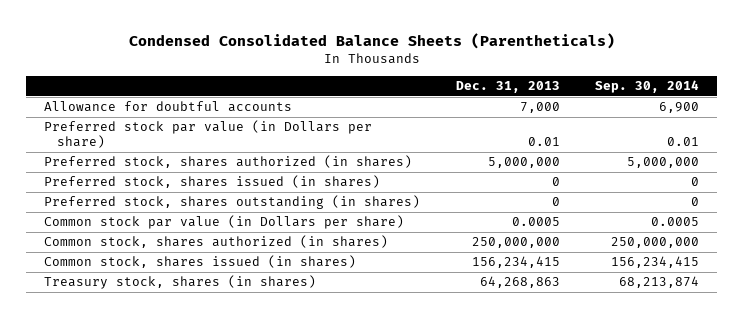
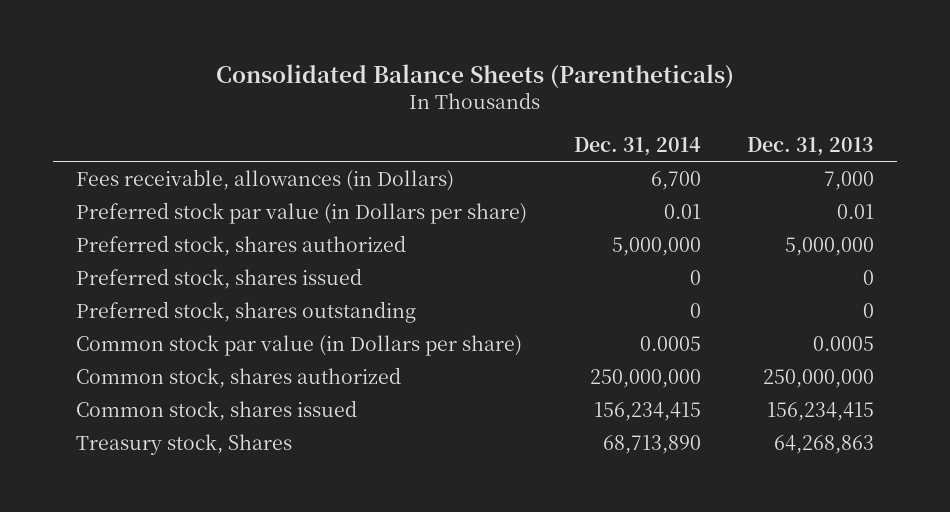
[128,32,615,49] Condensed Consolidated Balance Sheets (Parentheticals) -> [216,64,735,89] Consolidated Balance Sheets (Parentheticals)
[595,80,700,94] Sep. 30, 2014 -> none
none -> [573,137,701,157] Dec. 31, 2014
[43,101,292,113] Allowance for doubtful accounts -> [76,168,455,191] Fees receivable, allowances (in Dollars)
[43,155,412,169] Preferred stock, shares authorized (in shares) -> [76,234,407,256] Preferred stock, shares authorized
[43,175,380,189] Preferred stock, shares issued (in shares) -> [76,267,363,289] Preferred stock, shares issued
[43,195,420,210] Preferred stock, shares outstanding (in shares) -> [76,300,417,323] Preferred stock, shares outstanding
[43,235,388,249] Common stock, shares authorized (in shares) -> [76,366,402,388] Common stock, shares authorized
[43,255,356,269] Common stock, shares issued (in shares) -> [76,399,358,421] Common stock, shares issued
[43,275,316,290] Treasury stock, shares (in shares) -> [76,433,293,455] Treasury stock, Shares

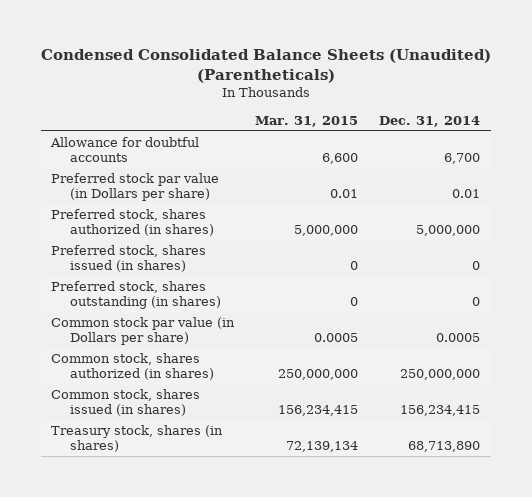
[216,64,735,89] Consolidated Balance Sheets (Parentheticals) -> [40,49,491,83] Condensed Consolidated Balance Sheets (Unaudited) (Parentheticals)
[746,137,874,157] Dec. 31, 2013 -> none
none -> [255,115,359,127] Mar. 31, 2015
[76,168,455,191] Fees receivable, allowances (in Dollars) -> [50,137,200,162] Allowance for doubtful accounts
[76,234,407,256] Preferred stock, shares authorized -> [51,209,215,236] Preferred stock, shares authorized (in shares)
[76,267,363,289] Preferred stock, shares issued -> [51,245,207,272] Preferred stock, shares issued (in shares)
[76,300,417,323] Preferred stock, shares outstanding -> [51,281,222,309] Preferred stock, shares outstanding (in shares)
[76,366,402,388] Common stock, shares authorized -> [51,353,215,380] Common stock, shares authorized (in shares)
[76,399,358,421] Common stock, shares issued -> [51,389,201,416] Common stock, shares issued (in shares)
[76,433,293,455] Treasury stock, Shares -> [51,425,224,452] Treasury stock, shares (in shares)

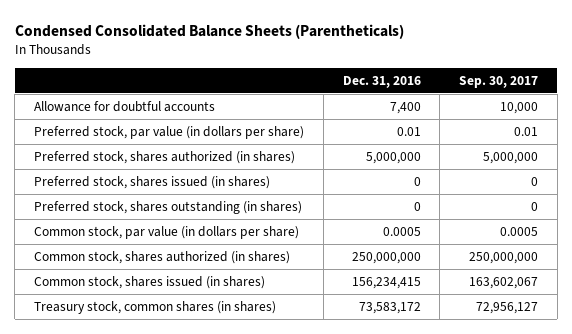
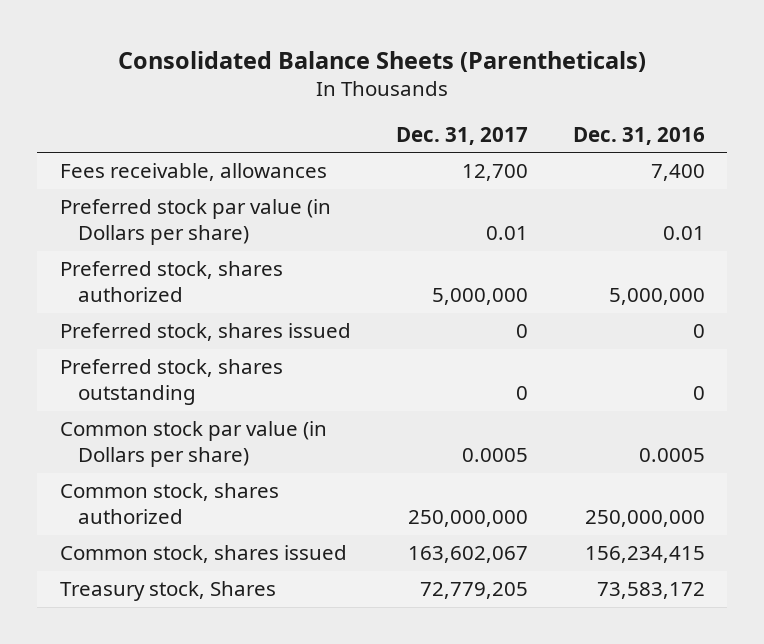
[14,24,404,40] Condensed Consolidated Balance Sheets (Parentheticals) -> [118,50,647,72] Consolidated Balance Sheets (Parentheticals)
[458,75,538,88] Sep. 30, 2017 -> none
none -> [395,127,528,146] Dec. 31, 2017
[34,100,216,112] Allowance for doubtful accounts -> [59,163,327,182] Fees receivable, allowances
[34,125,305,139] Preferred stock, par value (in dollars per share) -> [59,199,331,246] Preferred stock par value (in Dollars per share)
[34,150,296,164] Preferred stock, shares authorized (in shares) -> [59,261,283,303] Preferred stock, shares authorized
[34,175,271,189] Preferred stock, shares issued (in shares) -> [59,323,351,342] Preferred stock, shares issued
[34,200,303,214] Preferred stock, shares outstanding (in shares) -> [59,359,283,406] Preferred stock, shares outstanding
[34,225,300,239] Common stock, par value (in dollars per share) -> [59,421,327,468] Common stock par value (in Dollars per share)
[34,250,291,264] Common stock, shares authorized (in shares) -> [59,483,279,525] Common stock, shares authorized
[34,275,266,289] Common stock, shares issued (in shares) -> [59,545,347,564] Common stock, shares issued
[34,300,277,314] Treasury stock, common shares (in shares) -> [59,581,276,602] Treasury stock, Shares

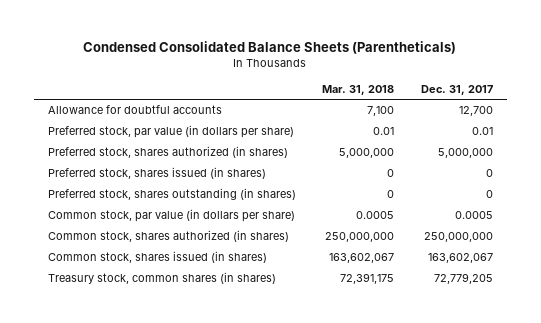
[118,50,647,72] Consolidated Balance Sheets (Parentheticals) -> [83,40,457,54] Condensed Consolidated Balance Sheets (Parentheticals)
[572,127,705,146] Dec. 31, 2016 -> none
none -> [322,84,395,95] Mar. 31, 2018
[59,163,327,182] Fees receivable, allowances -> [47,105,222,115] Allowance for doubtful accounts
[59,199,331,246] Preferred stock par value (in Dollars per share) -> [47,125,294,139] Preferred stock, par value (in dollars per share)
[59,261,283,303] Preferred stock, shares authorized -> [47,146,288,159] Preferred stock, shares authorized (in shares)
[59,323,351,342] Preferred stock, shares issued -> [47,167,266,180] Preferred stock, shares issued (in shares)
[59,359,283,406] Preferred stock, shares outstanding -> [47,188,296,201] Preferred stock, shares outstanding (in shares)
[59,421,327,468] Common stock par value (in Dollars per share) -> [47,209,295,223] Common stock, par value (in dollars per share)
[59,483,279,525] Common stock, shares authorized -> [47,230,289,243] Common stock, shares authorized (in shares)
[59,545,347,564] Common stock, shares issued -> [47,251,267,264] Common stock, shares issued (in shares)
[59,581,276,602] Treasury stock, Shares -> [47,272,276,285] Treasury stock, common shares (in shares)

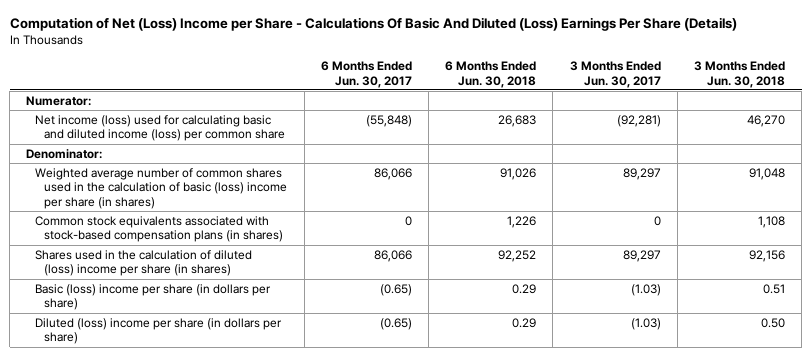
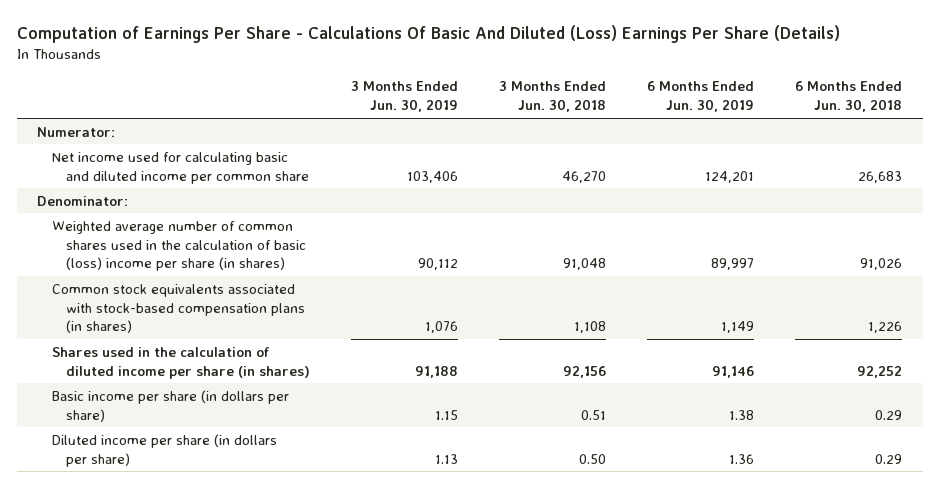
[9,17,737,32] Computation of Net (Loss) Income per Share - Calculations Of Basic And Diluted (Loss) Earnings Per Share (Details) -> [16,25,840,44] Computation of Earnings Per Share - Calculations Of Basic And Diluted (Loss) Earnings Per Share (Details)
[320,60,412,88] 6 Months Ended Jun. 30, 2017 -> none
[569,60,661,88] 3 Months Ended Jun. 30, 2017 -> none
none -> [351,81,459,113] 3 Months Ended Jun. 30, 2019
none -> [647,81,755,113] 6 Months Ended Jun. 30, 2019
[35,114,286,142] Net income (loss) used for calculating basic and diluted income (loss) per common share -> [51,151,310,184] Net income used for calculating basic and diluted income per common share
[35,249,253,277] Shares used in the calculation of diluted (loss) income per share (in shares) -> [51,346,311,379] Shares used in the calculation of diluted income per share (in shares)
[35,283,272,311] Basic (loss) income per share (in dollars per share) -> [51,389,289,422] Basic income per share (in dollars per share)
[35,317,283,345] Diluted (loss) income per share (in dollars per share) -> [51,433,277,467] Diluted income per share (in dollars per share)

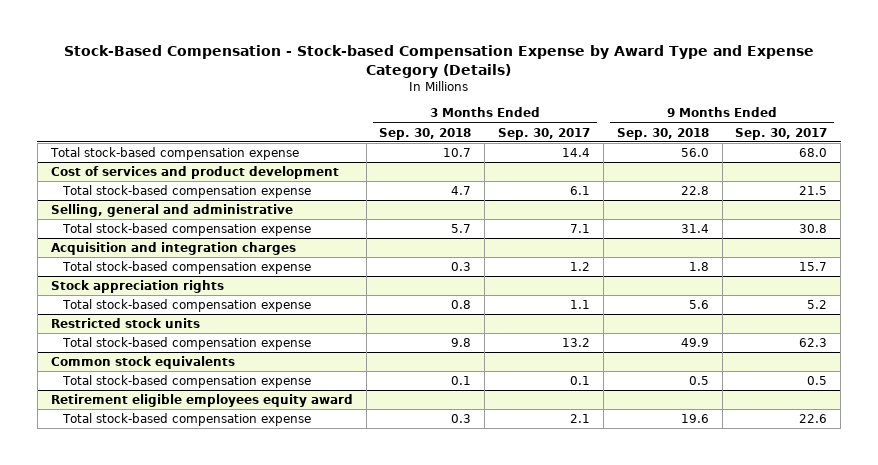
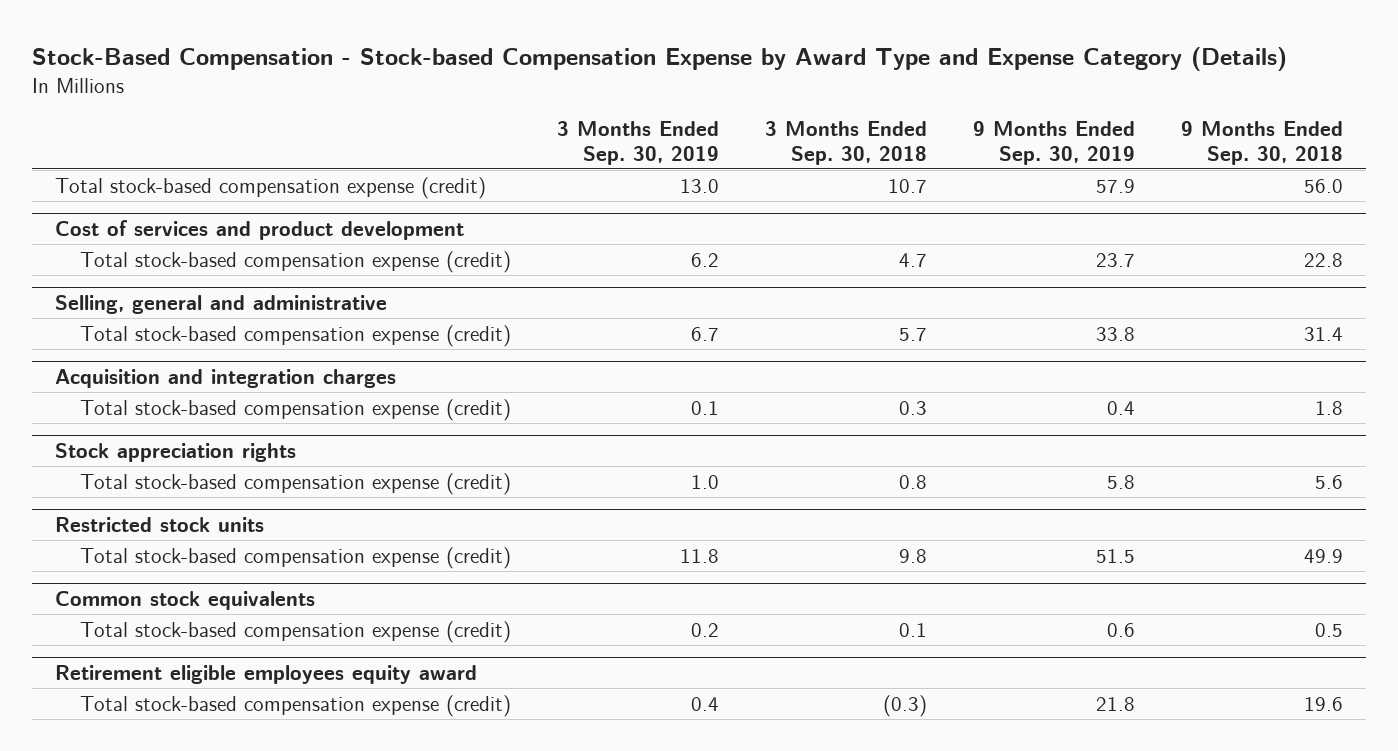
[498,127,591,140] Sep. 30, 2017 -> none
[735,127,828,140] Sep. 30, 2017 -> none
none -> [557,121,720,165] 3 Months Ended Sep. 30, 2019
none -> [973,121,1136,165] 9 Months Ended Sep. 30, 2019
[49,147,299,161] Total stock-based compensation expense -> [55,176,487,199] Total stock-based compensation expense (credit)
[62,185,312,199] Total stock-based compensation expense -> [80,250,512,273] Total stock-based compensation expense (credit)
[62,223,312,237] Total stock-based compensation expense -> [80,324,512,347] Total stock-based compensation expense (credit)
[62,261,312,275] Total stock-based compensation expense -> [80,398,512,421] Total stock-based compensation expense (credit)
[62,299,312,313] Total stock-based compensation expense -> [80,472,512,495] Total stock-based compensation expense (credit)
[62,337,312,351] Total stock-based compensation expense -> [80,546,512,569] Total stock-based compensation expense (credit)
[62,375,312,389] Total stock-based compensation expense -> [80,620,512,643] Total stock-based compensation expense (credit)
[62,413,312,427] Total stock-based compensation expense -> [80,694,512,717] Total stock-based compensation expense (credit)
[451,414,472,424] 0.3 -> [883,694,928,717] (0.3)

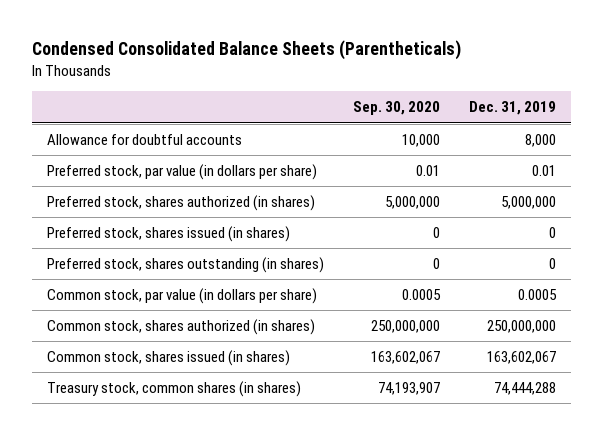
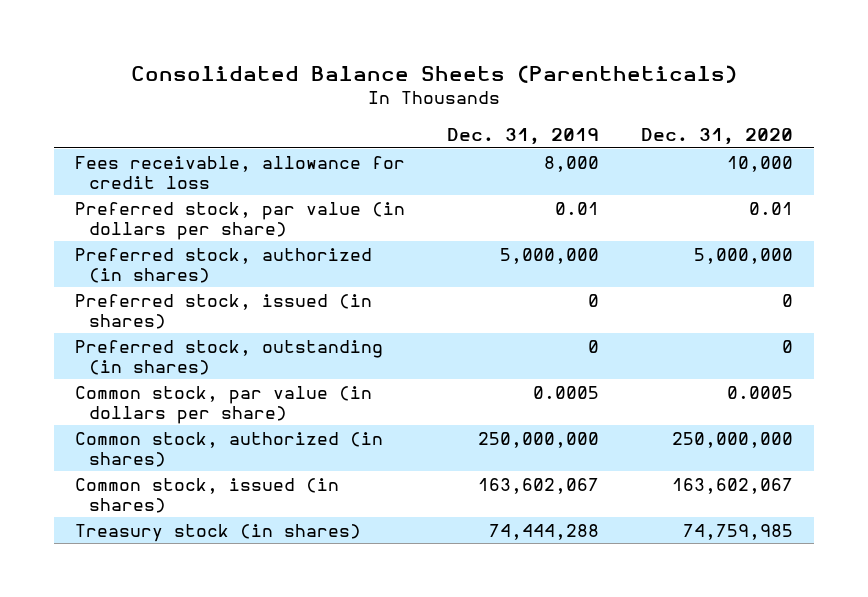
[31,40,461,61] Condensed Consolidated Balance Sheets (Parentheticals) -> [131,65,738,84] Consolidated Balance Sheets (Parentheticals)
[352,101,440,116] Sep. 30, 2020 -> none
none -> [640,128,793,146] Dec. 31, 2020
[46,134,242,146] Allowance for doubtful accounts -> [75,155,406,190] Fees receivable, allowance for credit loss
[46,195,315,212] Preferred stock, shares authorized (in shares) -> [75,247,373,284] Preferred stock, authorized (in shares)
[46,226,290,243] Preferred stock, shares issued (in shares) -> [75,293,373,330] Preferred stock, issued (in shares)
[46,257,324,274] Preferred stock, shares outstanding (in shares) -> [75,339,384,376] Preferred stock, outstanding (in shares)
[46,319,315,336] Common stock, shares authorized (in shares) -> [75,431,384,468] Common stock, authorized (in shares)
[46,350,290,367] Common stock, shares issued (in shares) -> [75,477,340,514] Common stock, issued (in shares)
[46,381,301,398] Treasury stock, common shares (in shares) -> [75,523,362,542] Treasury stock (in shares)

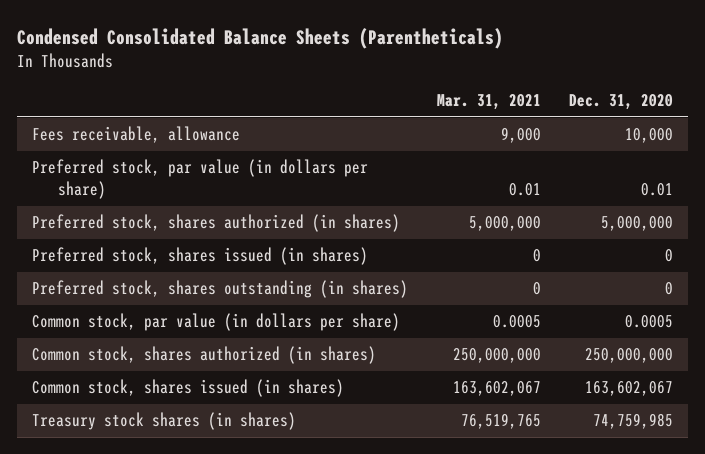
[131,65,738,84] Consolidated Balance Sheets (Parentheticals) -> [17,27,504,49] Condensed Consolidated Balance Sheets (Parentheticals)
[447,128,600,146] Dec. 31, 2019 -> none
none -> [436,94,541,111] Mar. 31, 2021
[75,155,406,190] Fees receivable, allowance for credit loss -> [31,126,240,144] Fees receivable, allowance
[75,247,373,284] Preferred stock, authorized (in shares) -> [31,214,400,233] Preferred stock, shares authorized (in shares)
[75,293,373,330] Preferred stock, issued (in shares) -> [31,247,368,266] Preferred stock, shares issued (in shares)
[75,339,384,376] Preferred stock, outstanding (in shares) -> [31,280,408,299] Preferred stock, shares outstanding (in shares)
[75,431,384,468] Common stock, authorized (in shares) -> [31,346,376,365] Common stock, shares authorized (in shares)
[75,477,340,514] Common stock, issued (in shares) -> [31,379,344,398] Common stock, shares issued (in shares)
[75,523,362,542] Treasury stock (in shares) -> [31,412,296,431] Treasury stock shares (in shares)

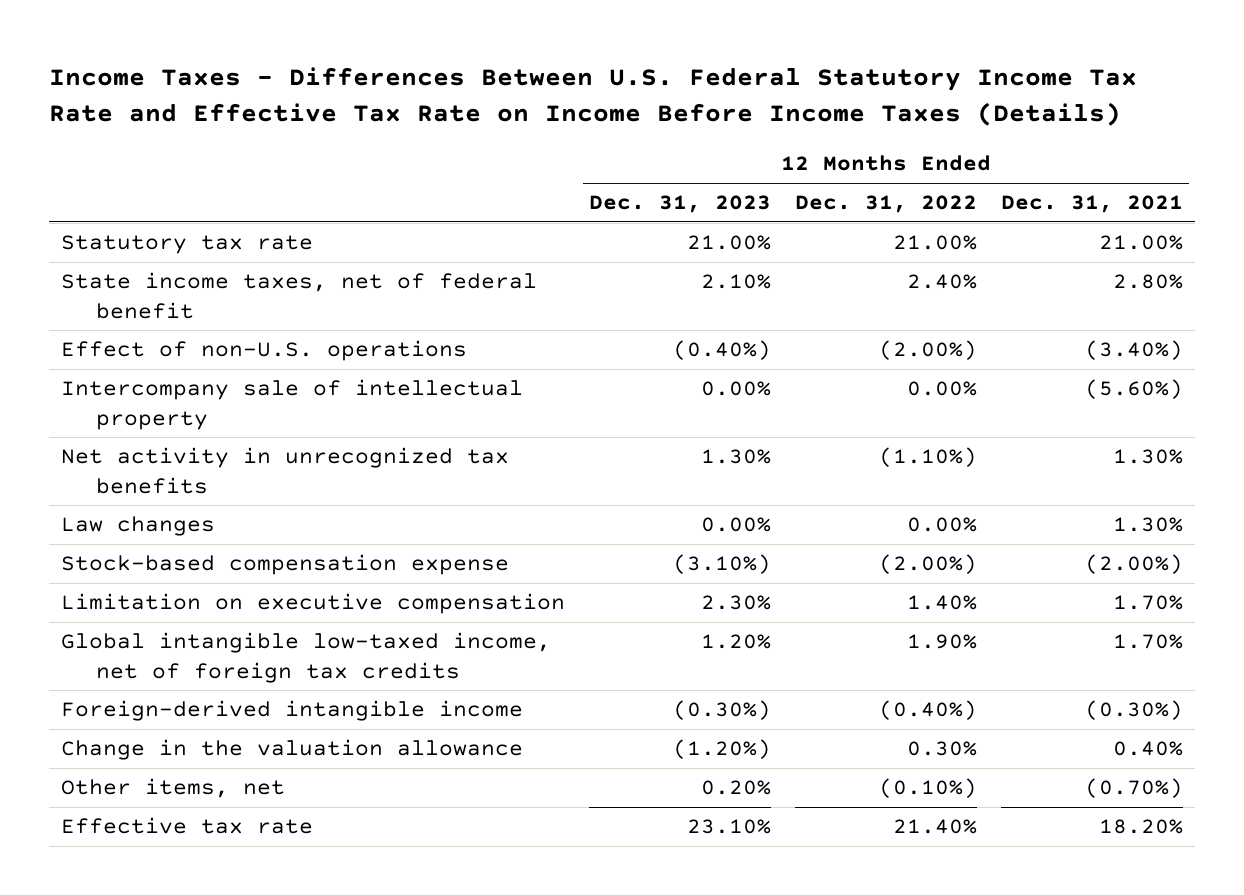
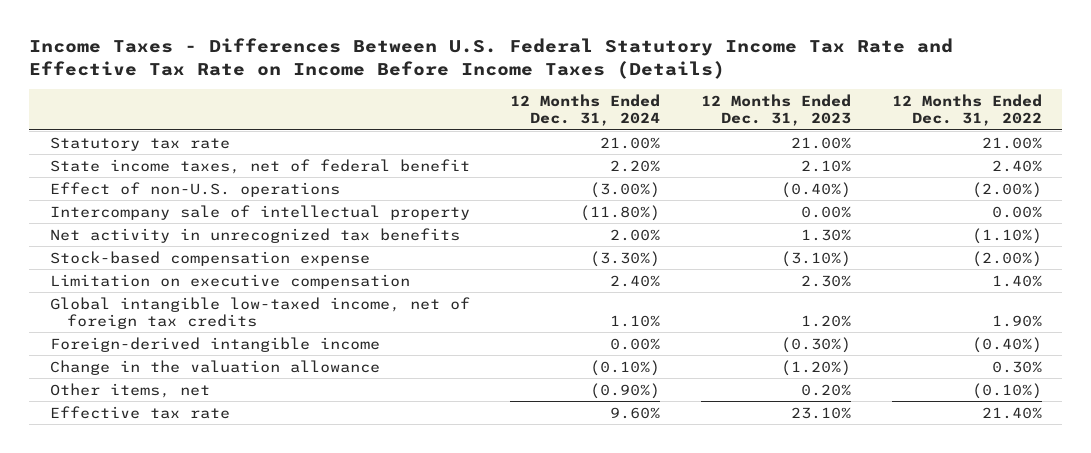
[1000,195,1183,214] Dec. 31, 2021 -> none
none -> [510,93,661,127] 12 Months Ended Dec. 31, 2024
[61,516,216,537] Law changes -> none

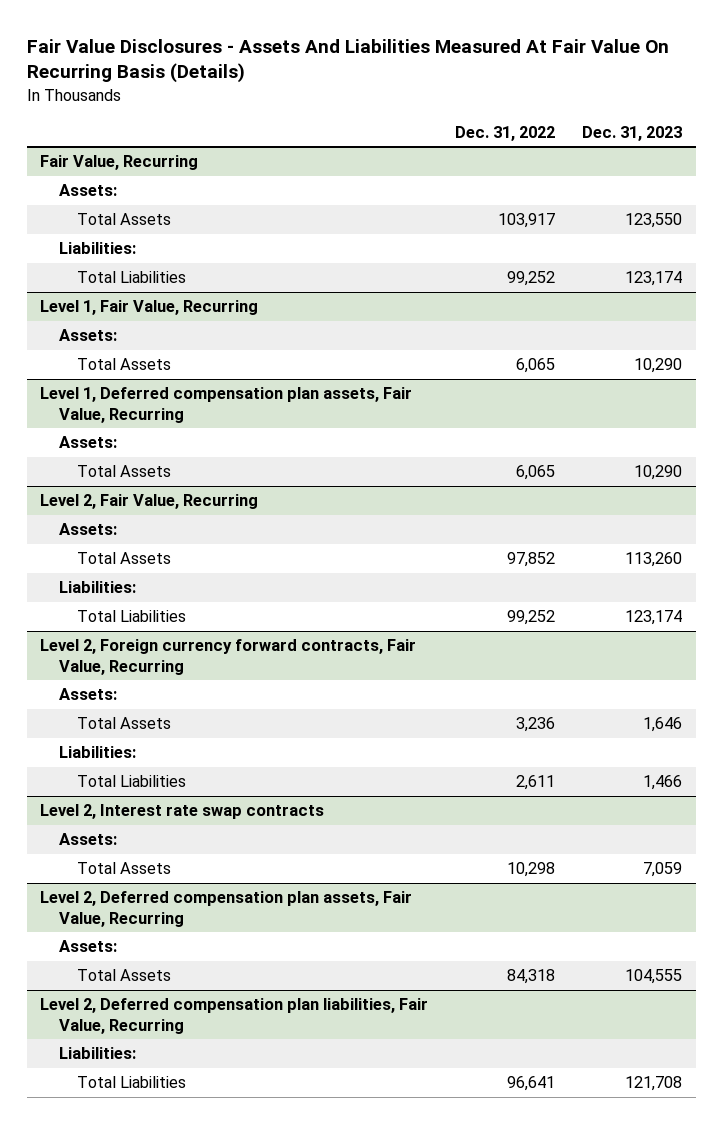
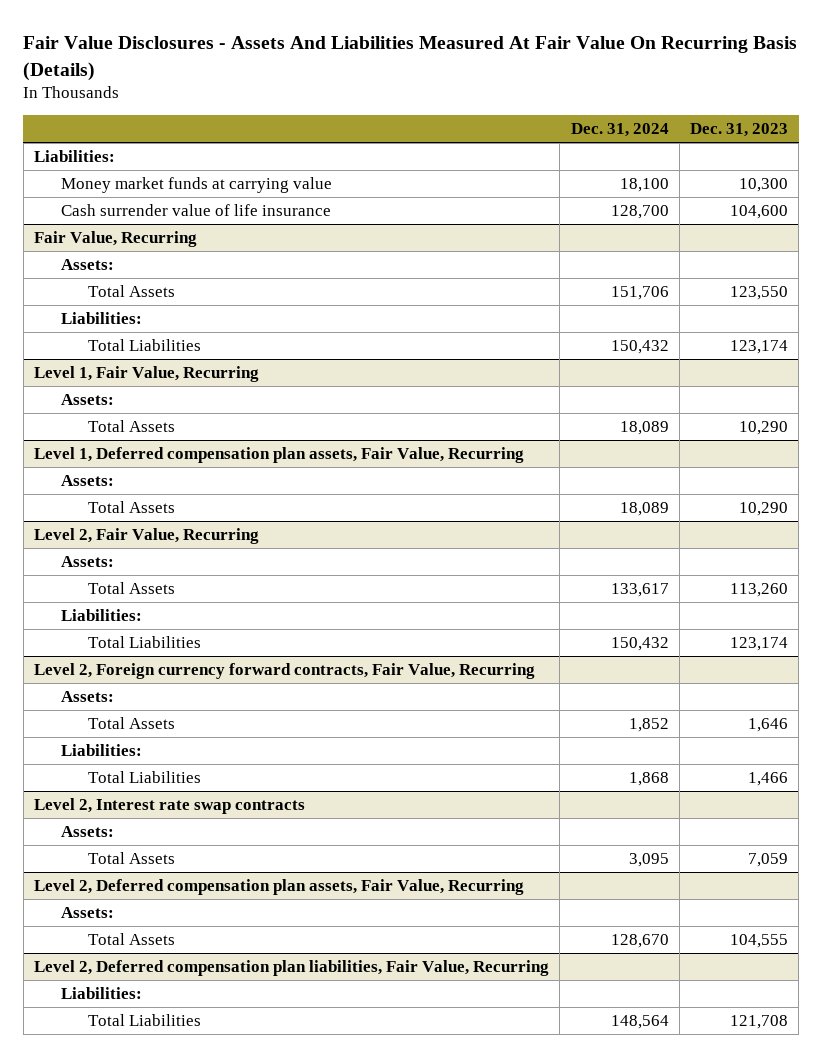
[455,125,556,141] Dec. 31, 2022 -> none
none -> [570,123,669,138] Dec. 31, 2024
none -> [33,149,115,162] Liabilities:
none -> [60,176,332,193] Money market funds at carrying value
none -> [60,203,331,216] Cash surrender value of life insurance

